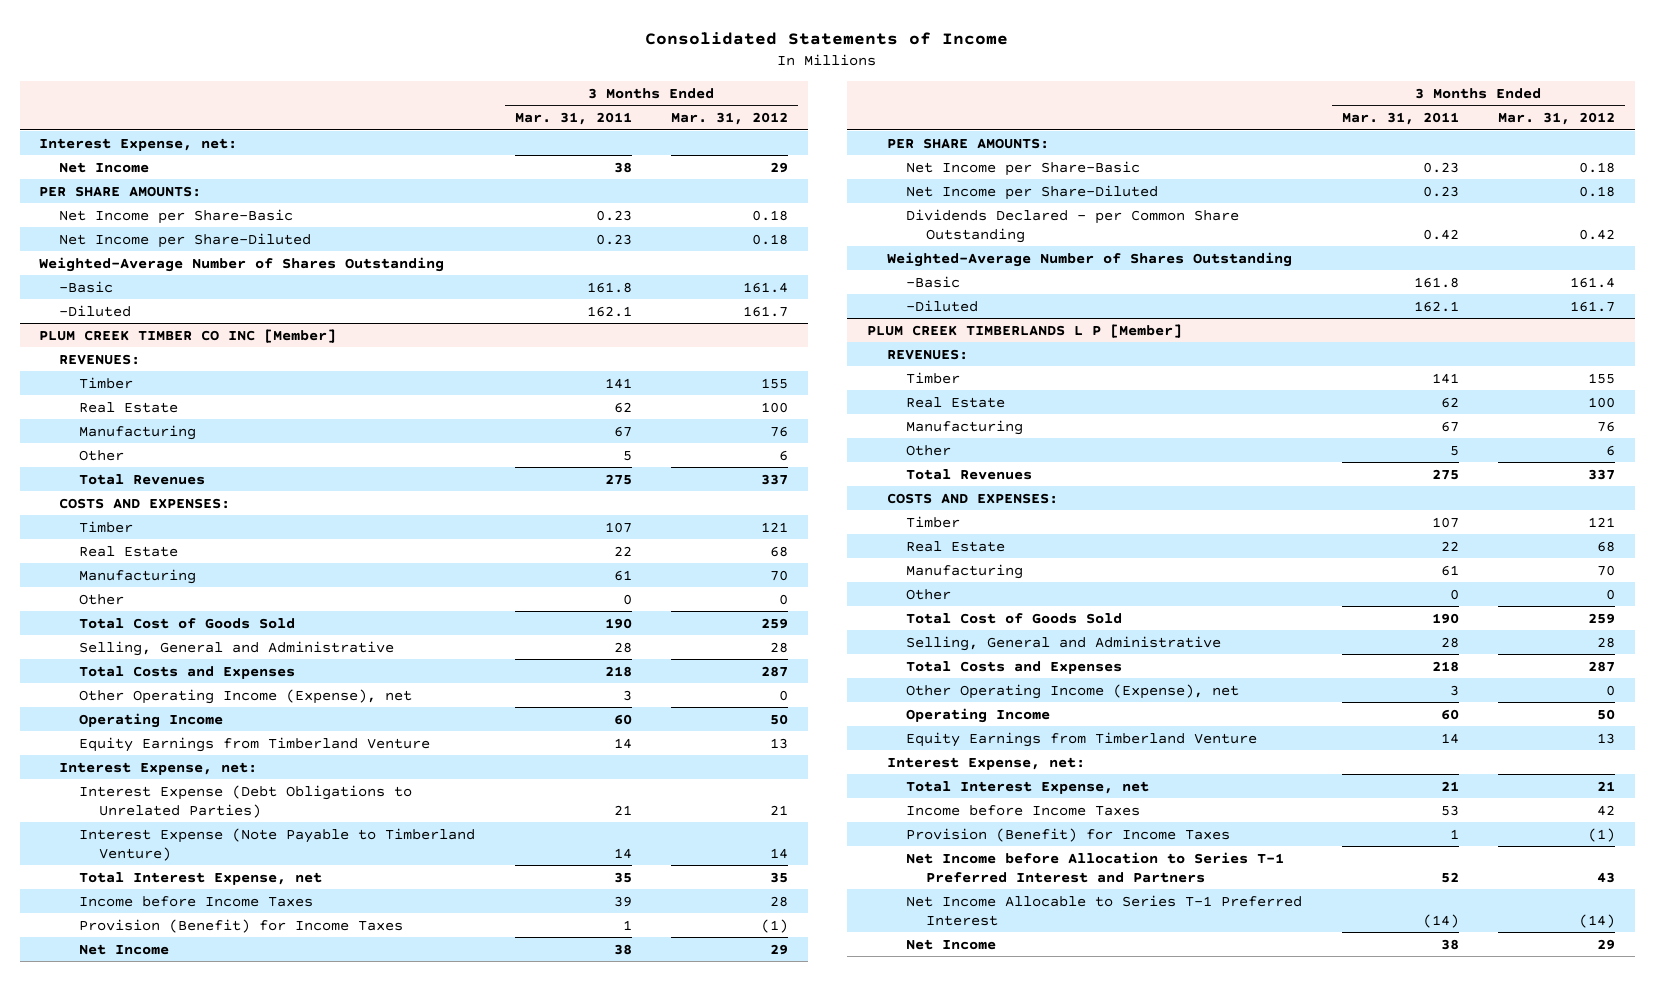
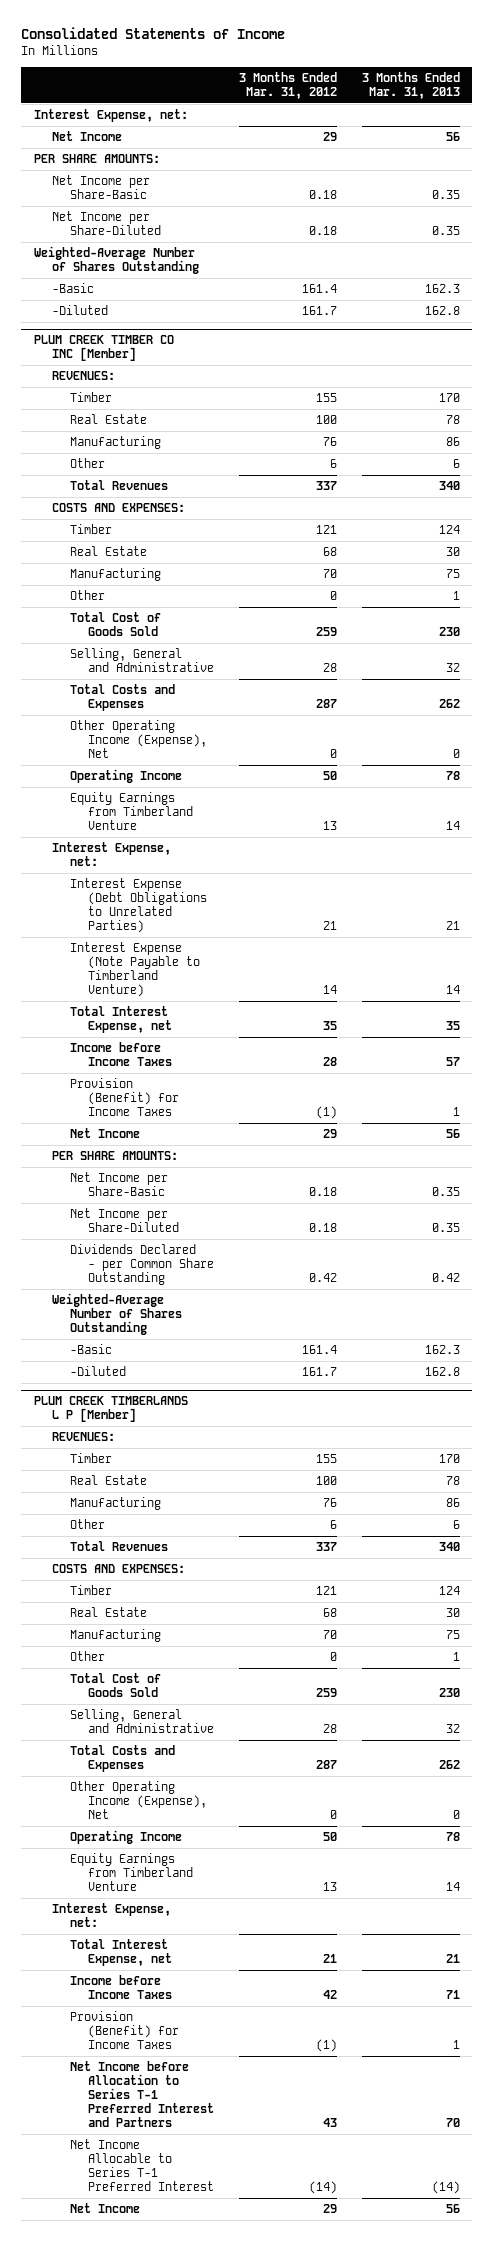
[514,112,632,126] Mar. 31, 2011 -> none
none -> [361,71,460,99] 3 Months Ended Mar. 31, 2013
[79,688,413,704] Other Operating Income (Expense), net -> [69,720,207,759] Other Operating Income (Expense), Net
[906,683,1240,699] Other Operating Income (Expense), net -> [69,1781,207,1820] Other Operating Income (Expense), Net

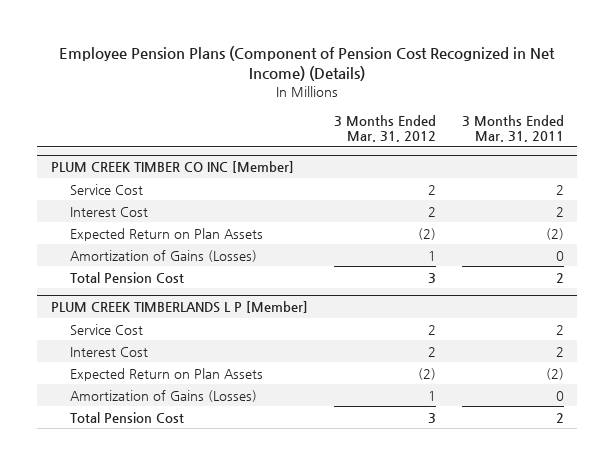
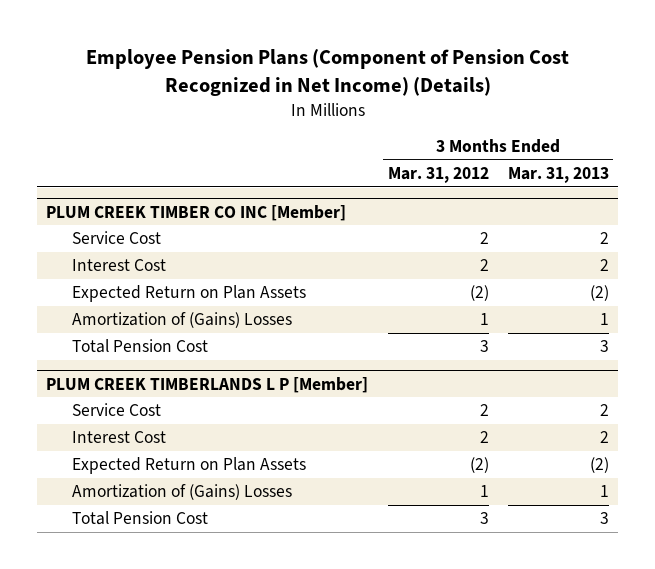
[462,115,565,143] 3 Months Ended Mar. 31, 2011 -> none
none -> [507,167,609,184] Mar. 31, 2013
[69,249,257,262] Amortization of Gains (Losses) -> [71,312,292,329] Amortization of (Gains) Losses
[69,389,257,402] Amortization of Gains (Losses) -> [71,484,292,501] Amortization of (Gains) Losses

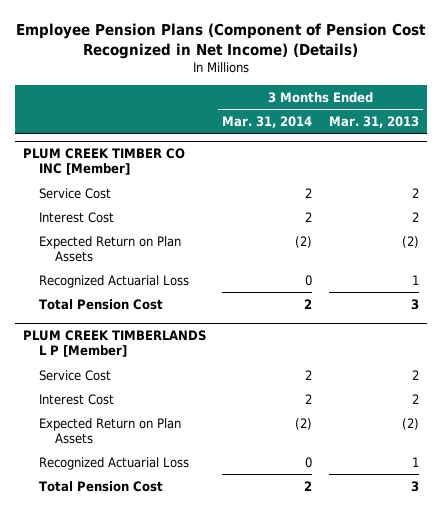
[387,167,489,184] Mar. 31, 2012 -> none
none -> [222,115,313,128] Mar. 31, 2014
[71,312,292,329] Amortization of (Gains) Losses -> [39,274,190,288] Recognized Actuarial Loss
[71,484,292,501] Amortization of (Gains) Losses -> [39,456,190,470] Recognized Actuarial Loss

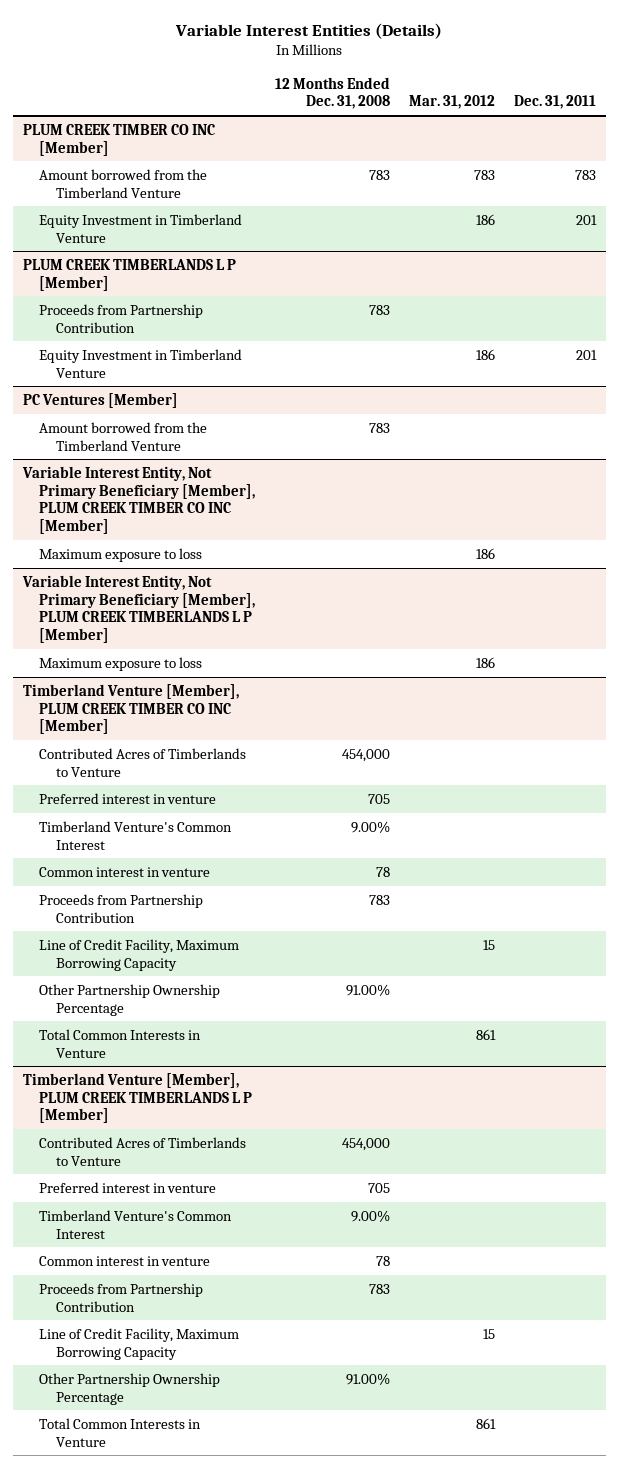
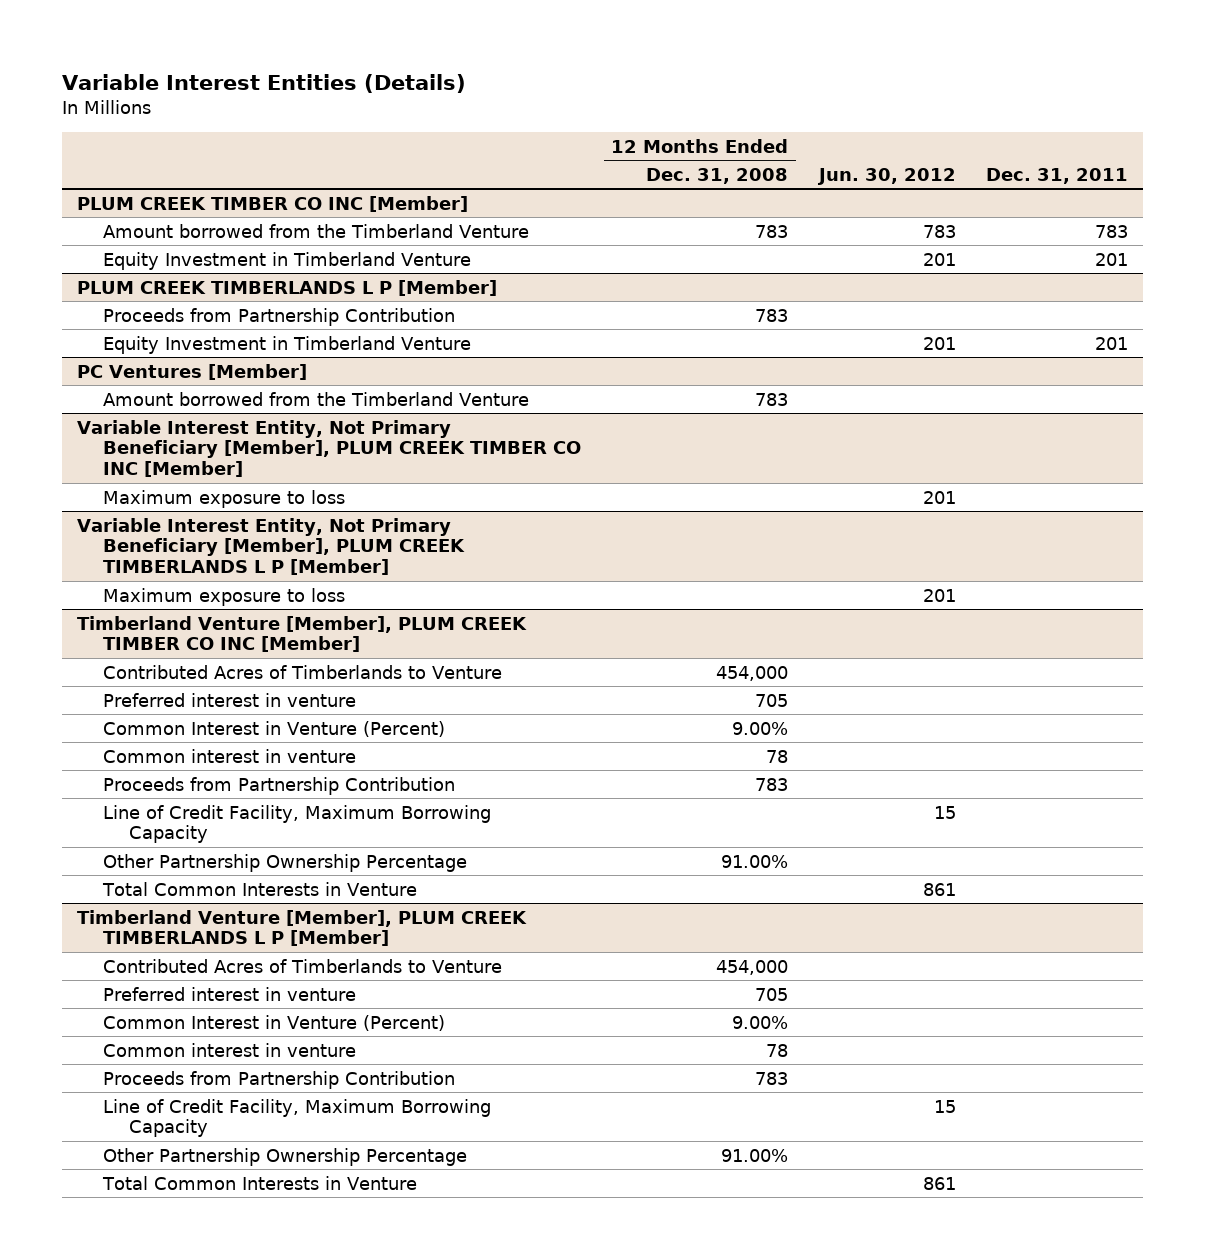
[408,95,495,110] Mar. 31, 2012 -> none
none -> [816,167,956,185] Jun. 30, 2012
[39,820,233,850] Timberland Venture's Common Interest -> [103,720,446,737] Common Interest in Venture (Percent)
[39,1209,233,1239] Timberland Venture's Common Interest -> [103,1014,446,1031] Common Interest in Venture (Percent)

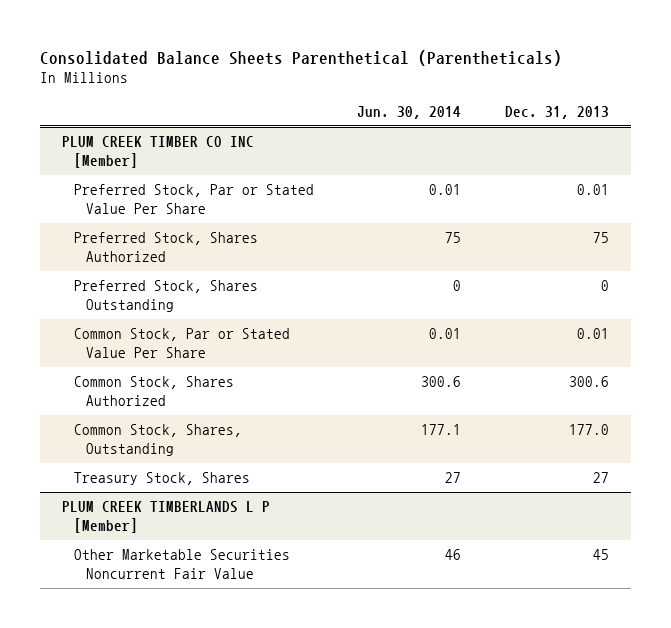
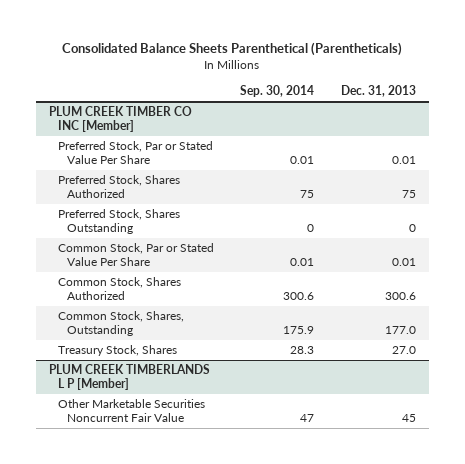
[357,105,462,119] Jun. 30, 2014 -> none
none -> [240,84,315,97] Sep. 30, 2014
[592,472,609,484] 27 -> [391,346,416,355] 27.0

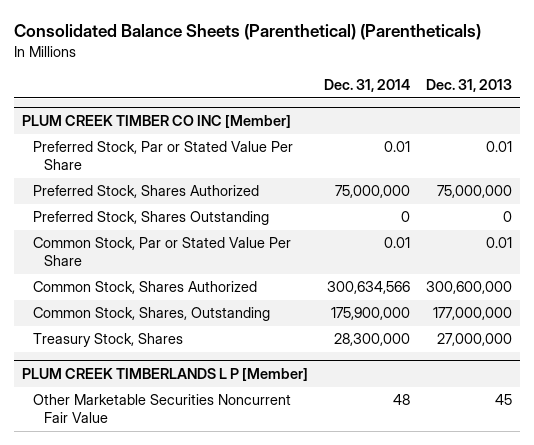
[62,42,403,57] Consolidated Balance Sheets Parenthetical (Parentheticals) -> [13,23,481,40] Consolidated Balance Sheets (Parenthetical) (Parentheticals)
[240,84,315,97] Sep. 30, 2014 -> none
none -> [323,78,410,92] Dec. 31, 2014
[401,190,416,199] 75 -> [436,185,512,199] 75,000,000
[384,292,416,301] 300.6 -> [425,281,512,295] 300,600,000
[384,326,416,335] 177.0 -> [432,307,512,321] 177,000,000
[391,346,416,355] 27.0 -> [436,333,512,347] 27,000,000

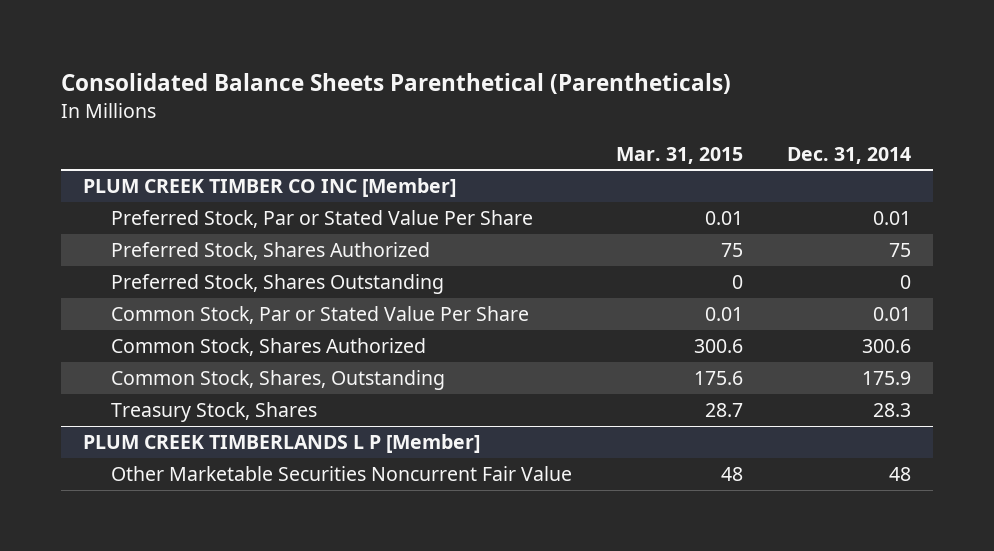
[13,23,481,40] Consolidated Balance Sheets (Parenthetical) (Parentheticals) -> [60,73,731,95] Consolidated Balance Sheets Parenthetical (Parentheticals)
[425,78,512,92] Dec. 31, 2013 -> none
none -> [616,146,744,164] Mar. 31, 2015
[334,185,410,199] 75,000,000 -> [889,243,912,258] 75
[326,281,410,295] 300,634,566 -> [862,339,912,354] 300.6
[330,307,410,321] 175,900,000 -> [862,371,912,386] 175.9
[333,333,410,347] 28,300,000 -> [873,403,912,418] 28.3

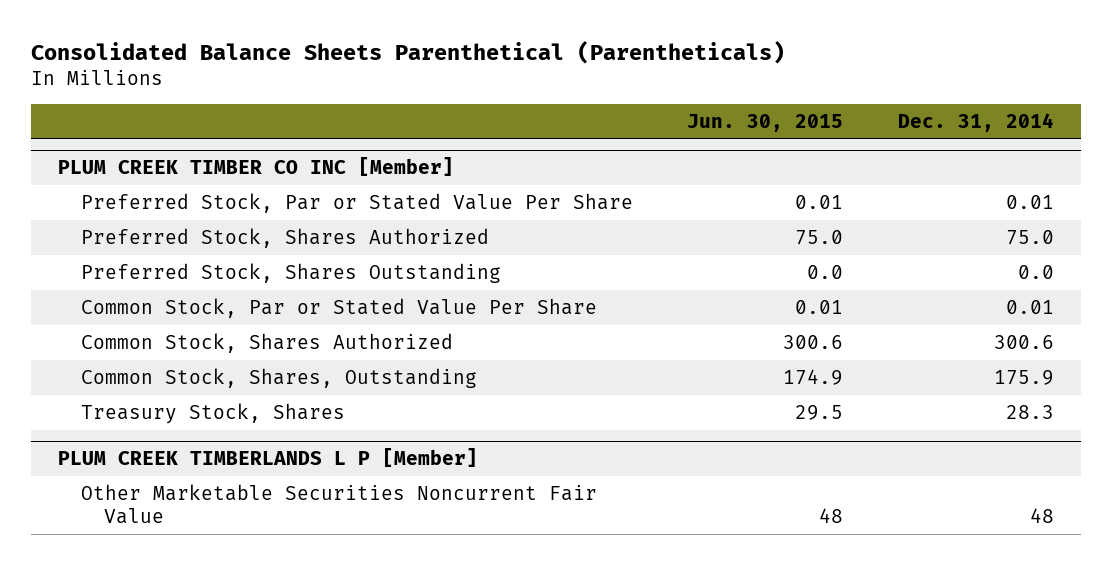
[616,146,744,164] Mar. 31, 2015 -> none
none -> [687,113,844,132] Jun. 30, 2015
[889,243,912,258] 75 -> [1005,229,1054,245] 75.0
[900,275,912,290] 0 -> [1017,264,1054,279] 0.0

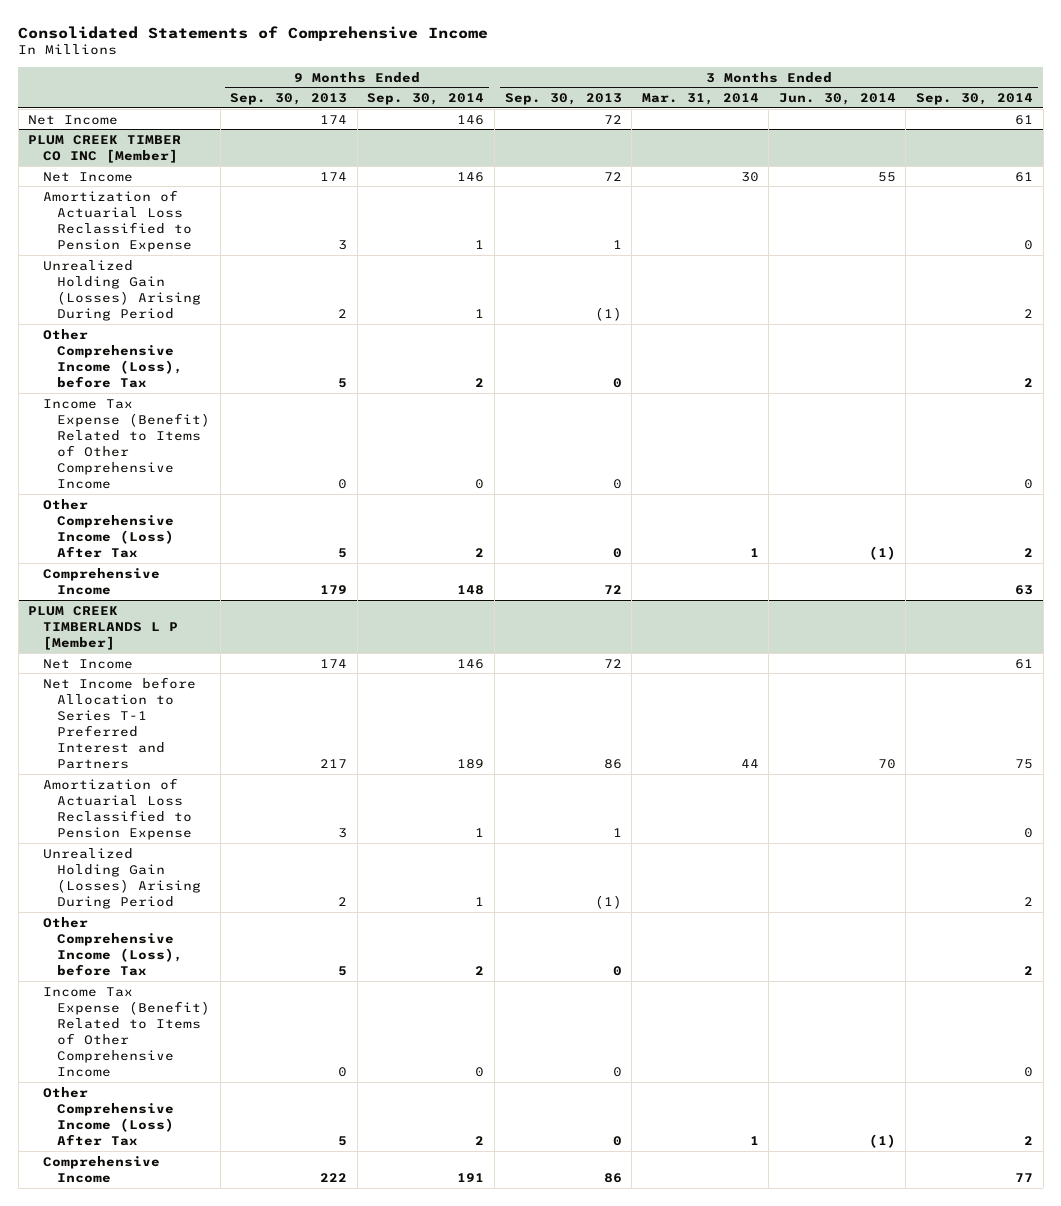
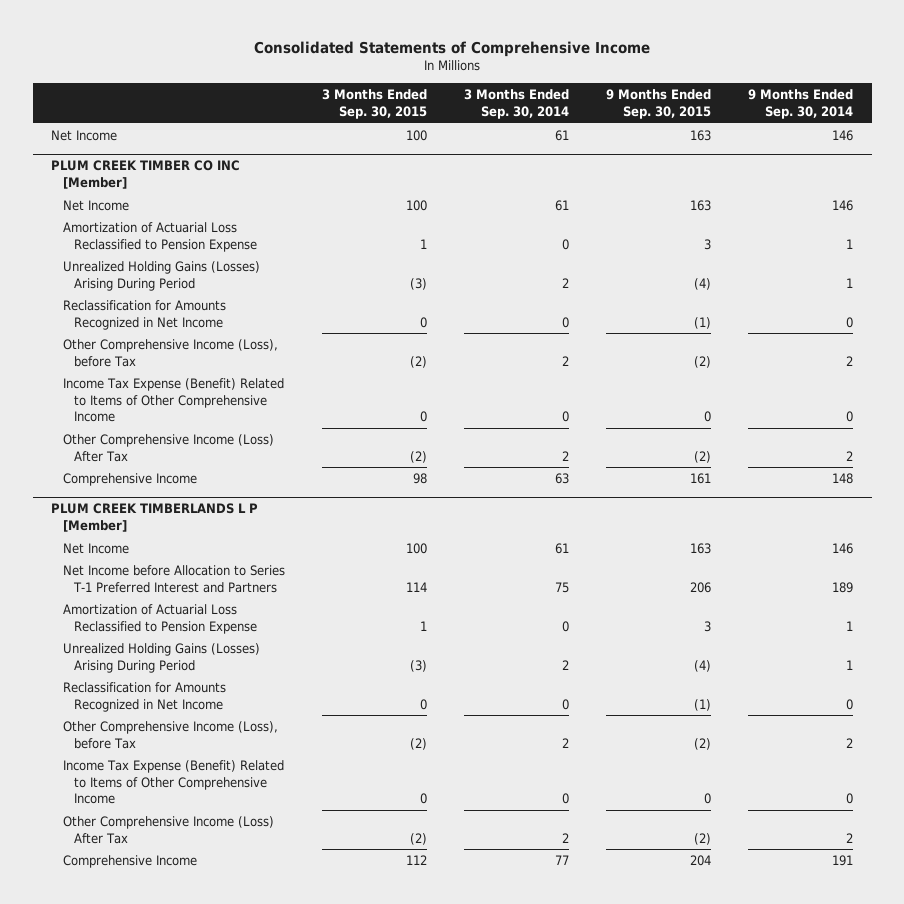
[230,93,348,106] Sep. 30, 2013 -> none
[504,93,622,106] Sep. 30, 2013 -> none
[641,93,759,106] Mar. 31, 2014 -> none
[778,93,896,106] Jun. 30, 2014 -> none
none -> [321,89,427,120] 3 Months Ended Sep. 30, 2015
none -> [605,89,711,120] 9 Months Ended Sep. 30, 2015
[42,259,202,322] Unrealized Holding Gain (Losses) Arising During Period -> [62,260,260,291] Unrealized Holding Gains (Losses) Arising During Period
none -> [62,299,226,330] Reclassification for Amounts Recognized in Net Income
[42,847,202,910] Unrealized Holding Gain (Losses) Arising During Period -> [62,642,260,673] Unrealized Holding Gains (Losses) Arising During Period
none -> [62,681,226,712] Reclassification for Amounts Recognized in Net Income

